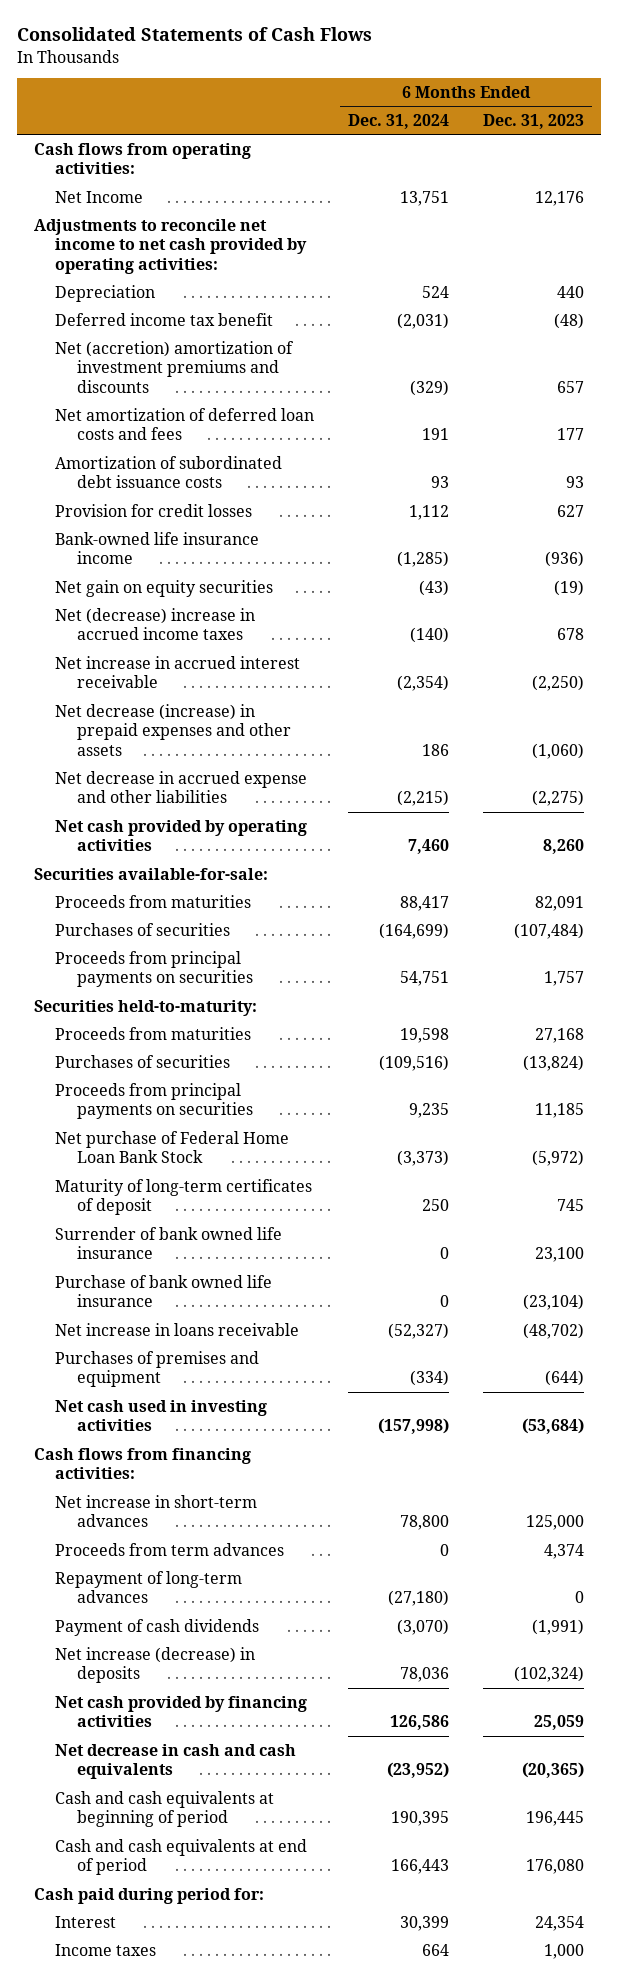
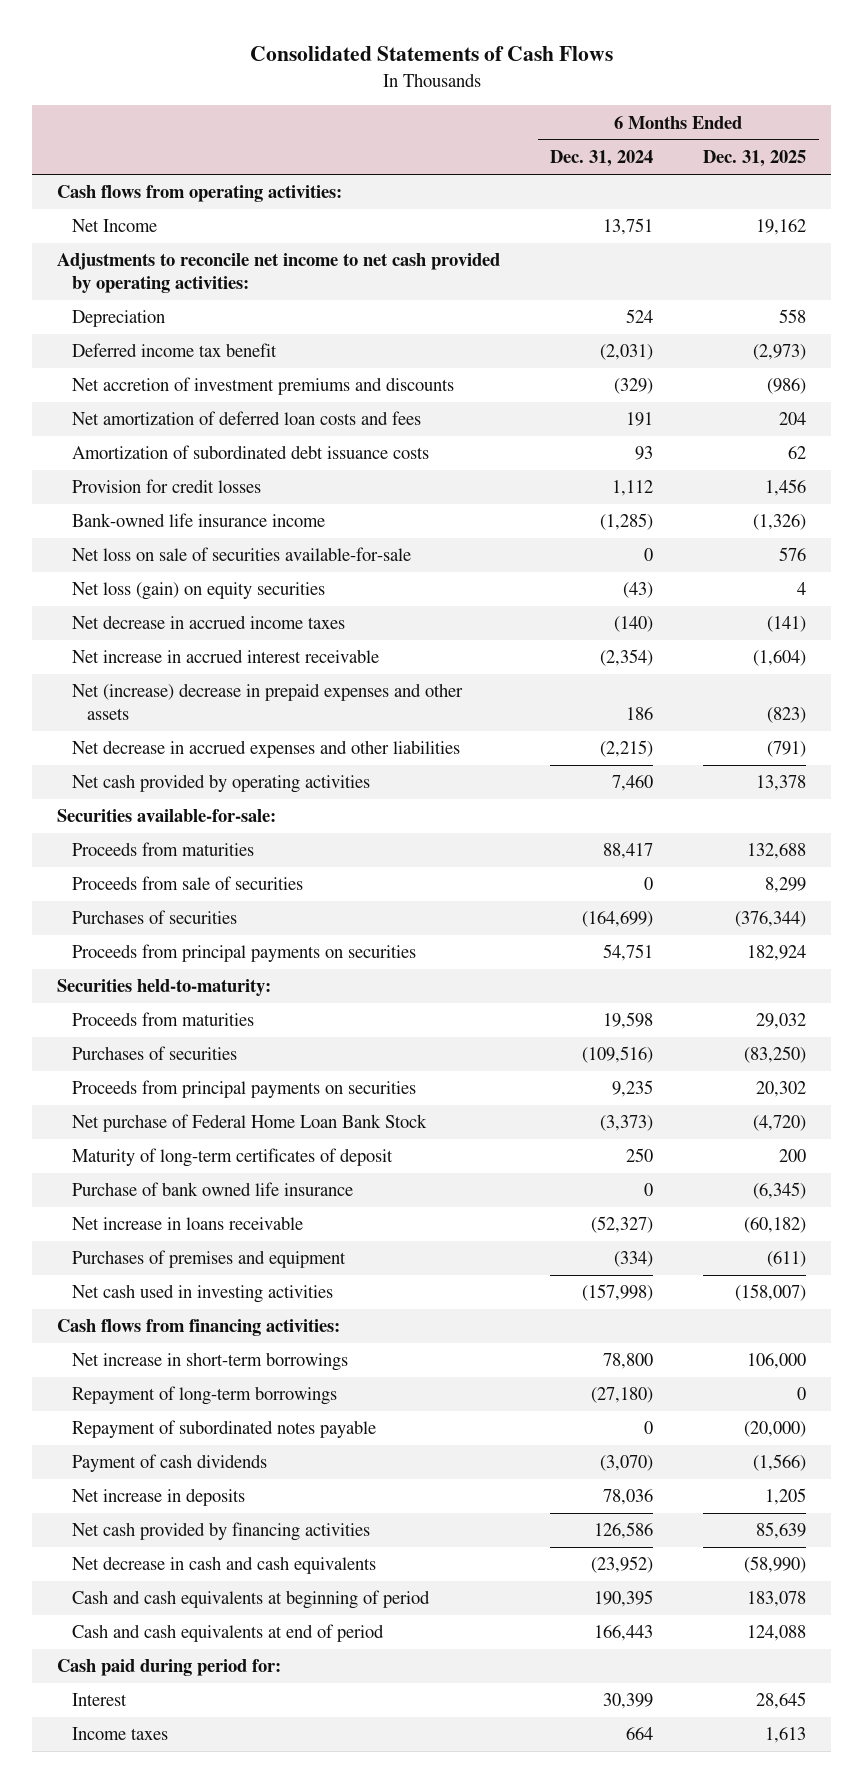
[482,114,584,130] Dec. 31, 2023 -> none
none -> [703,150,807,168] Dec. 31, 2025
[55,340,295,393] Net (accretion) amortization of investment premiums and discounts -> [72,377,455,396] Net accretion of investment premiums and discounts
none -> [72,547,412,562] Net loss on sale of securities available-for-sale
[55,579,274,597] Net gain on equity securities -> [72,582,326,601] Net loss (gain) on equity securities
[55,607,256,641] Net (decrease) increase in accrued income taxes -> [72,615,346,630] Net decrease in accrued income taxes
[55,703,292,756] Net decrease (increase) in prepaid expenses and other assets -> [72,683,464,720] Net (increase) decrease in prepaid expenses and other assets
[55,770,308,804] Net decrease in accrued expense and other liabilities -> [72,740,461,759] Net decrease in accrued expenses and other liabilities
none -> [72,876,304,891] Proceeds from sale of securities
[55,1226,283,1260] Surrender of bank owned life insurance -> none
[55,1542,285,1556] Proceeds from term advances -> none
[55,1494,258,1528] Net increase in short-term advances -> [72,1352,349,1372] Net increase in short-term borrowings
[55,1570,243,1604] Repayment of long-term advances -> [72,1386,338,1406] Repayment of long-term borrowings
none -> [72,1420,377,1439] Repayment of subordinated notes payable
[55,1646,256,1684] Net increase (decrease) in deposits -> [72,1488,246,1507] Net increase in deposits

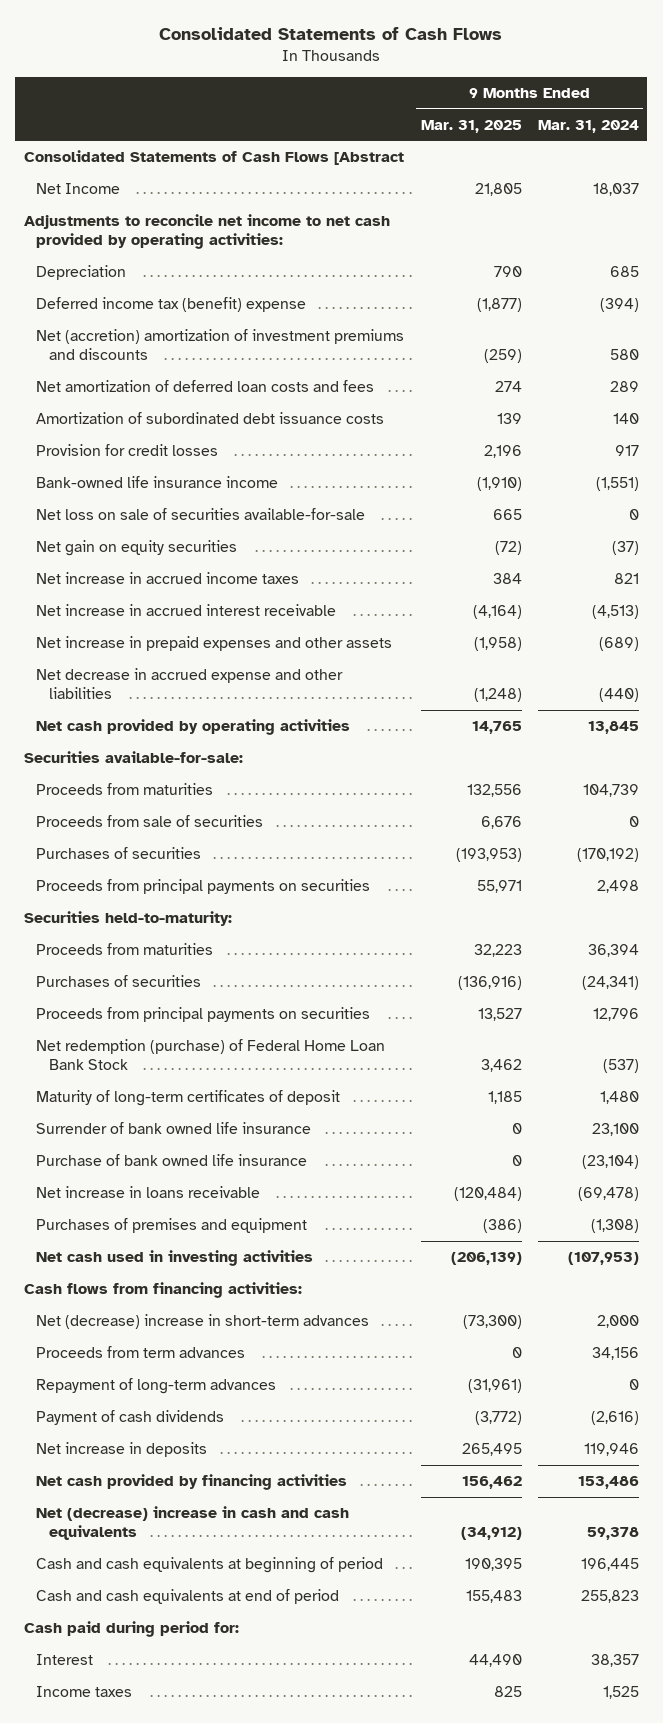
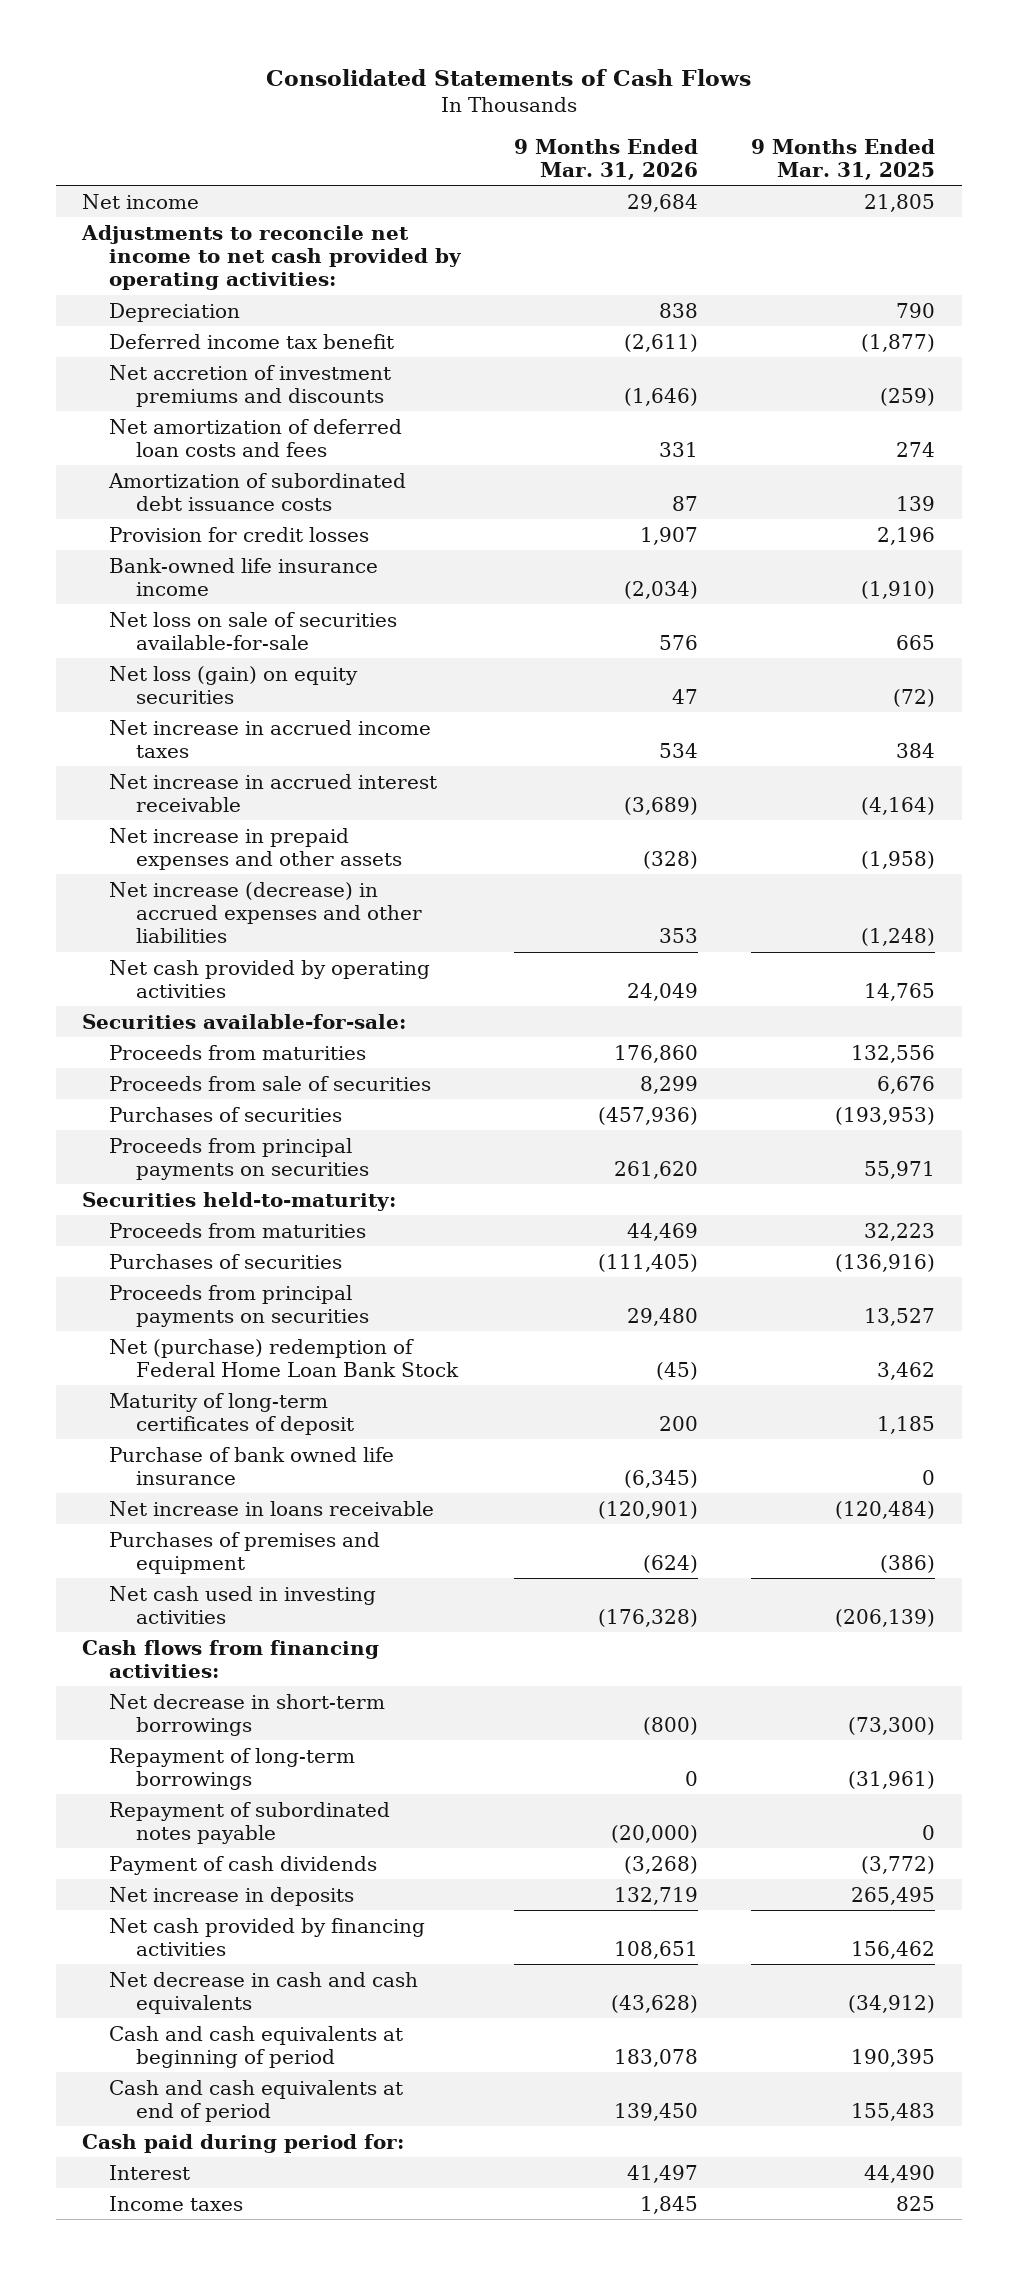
[538,119,640,133] Mar. 31, 2024 -> none
none -> [514,138,699,180] 9 Months Ended Mar. 31, 2026
[23,150,404,166] Consolidated Statements of Cash Flows [Abstract -> none
[36,183,121,195] Net Income -> [82,193,200,209] Net income
[36,297,307,313] Deferred income tax (benefit) expense -> [109,333,395,349] Deferred income tax benefit
[36,329,405,361] Net (accretion) amortization of investment premiums and discounts -> [109,364,392,407] Net accretion of investment premiums and discounts
[36,540,238,557] Net gain on equity securities -> [109,665,359,704] Net loss (gain) on equity securities
[36,668,344,700] Net decrease in accrued expense and other liabilities -> [109,881,423,944] Net increase (decrease) in accrued expenses and other liabilities
[36,1039,386,1071] Net redemption (purchase) of Federal Home Loan Bank Stock -> [109,1338,460,1377] Net (purchase) redemption of Federal Home Loan Bank Stock
[36,1122,312,1135] Surrender of bank owned life insurance -> none
[36,1346,246,1359] Proceeds from term advances -> none
[36,1314,370,1330] Net (decrease) increase in short-term advances -> [109,1693,386,1736] Net decrease in short-term borrowings
[36,1378,277,1395] Repayment of long-term advances -> [109,1747,356,1790] Repayment of long-term borrowings
none -> [109,1801,391,1844] Repayment of subordinated notes payable
[36,1506,350,1541] Net (decrease) increase in cash and cash equivalents -> [109,1971,419,2014] Net decrease in cash and cash equivalents

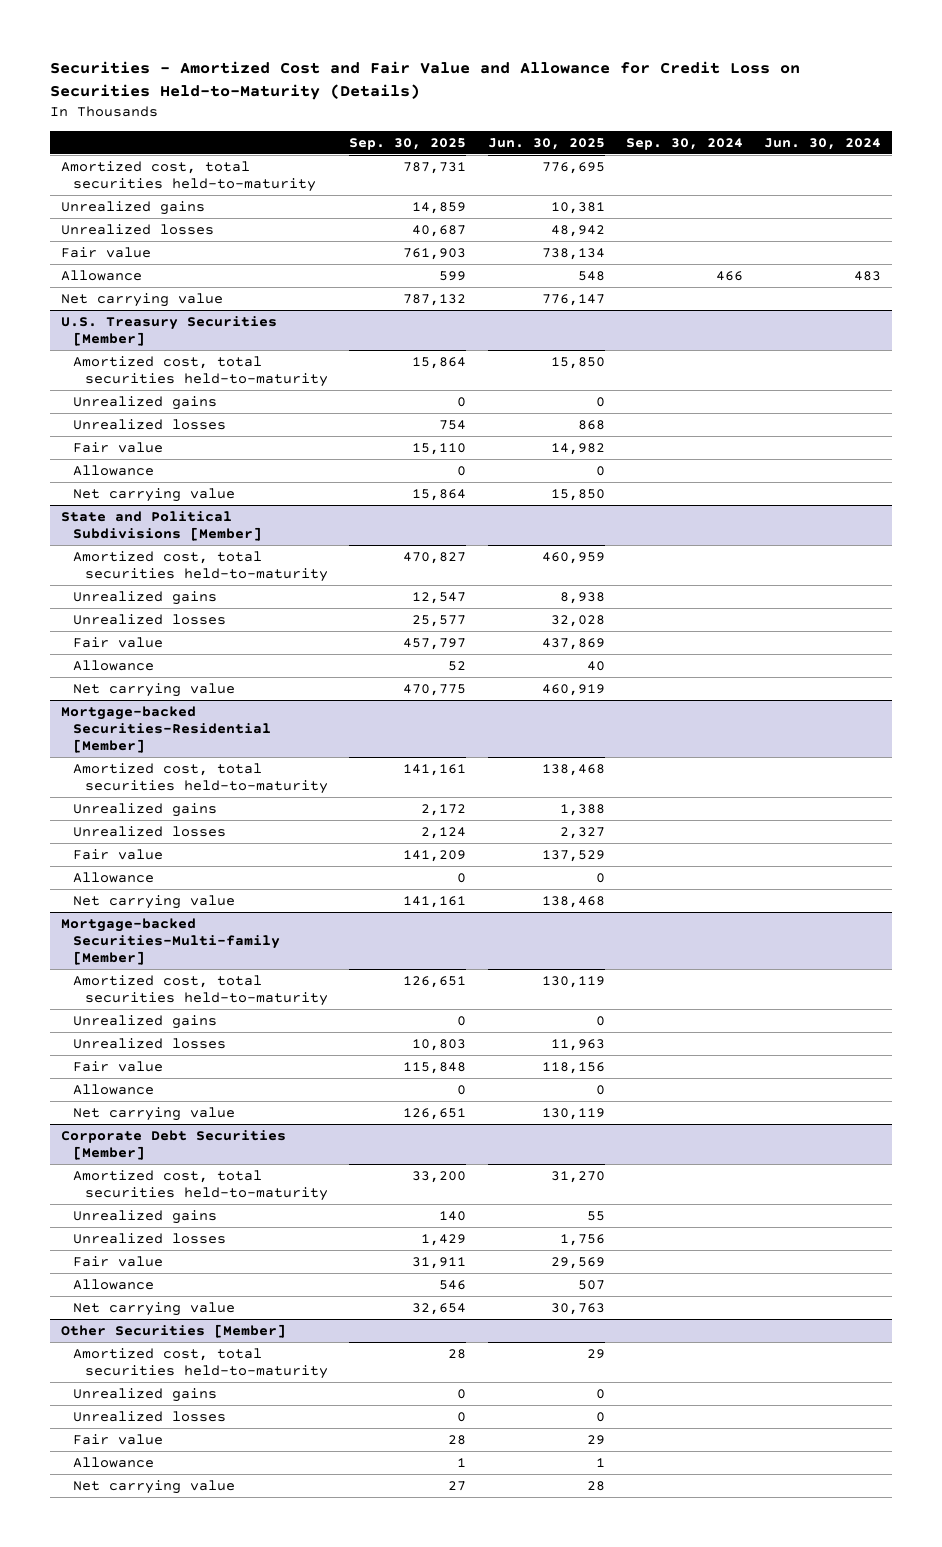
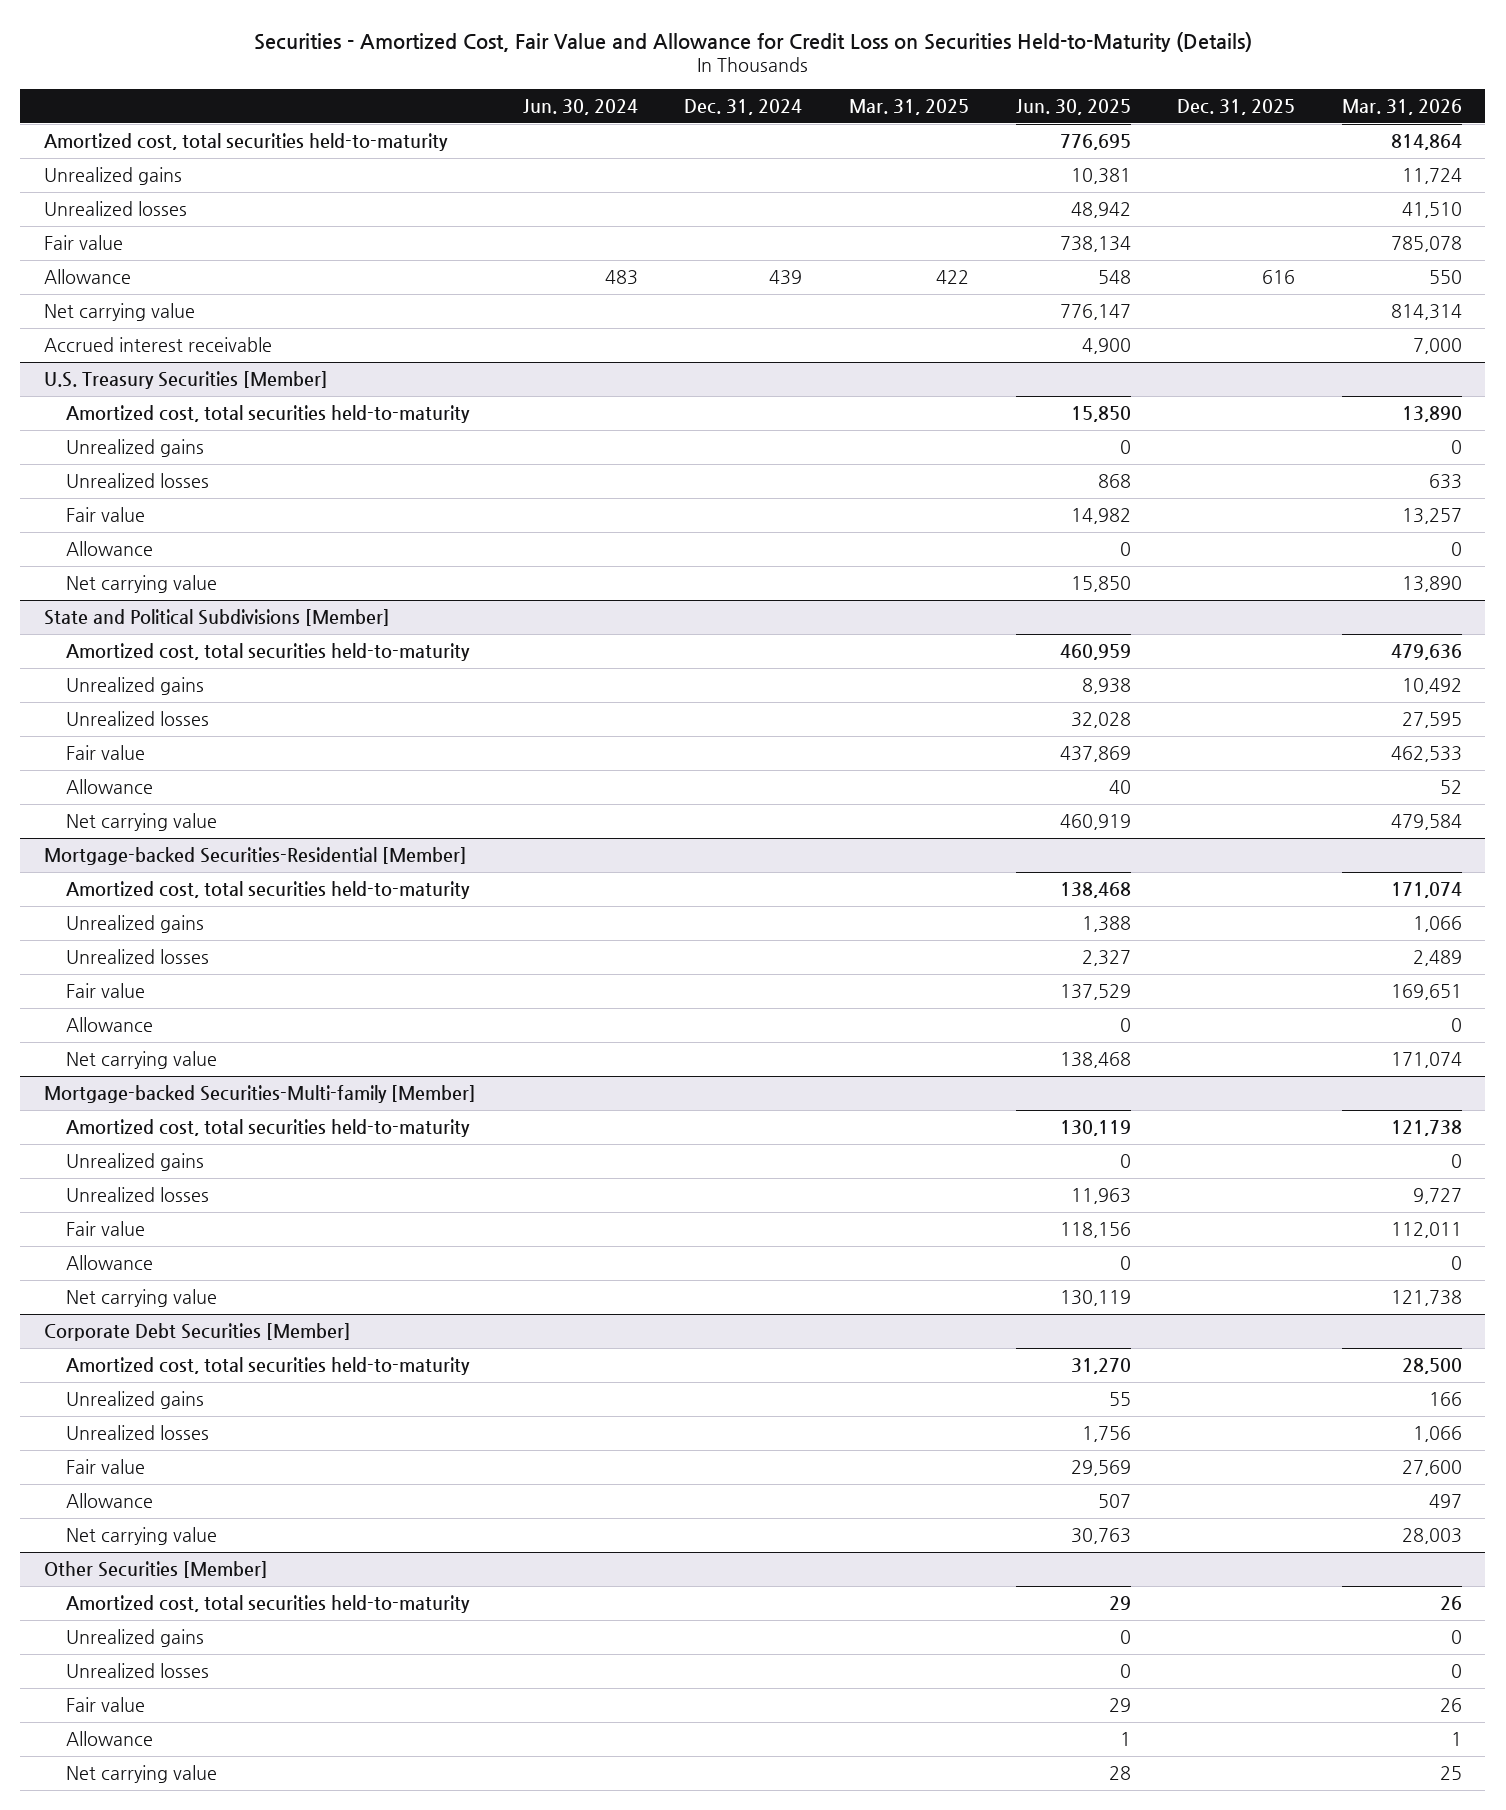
[50,61,801,101] Securities - Amortized Cost and Fair Value and Allowance for Credit Loss on Securities Held-to-Maturity (Details) -> [253,31,1252,52] Securities - Amortized Cost, Fair Value and Allowance for Credit Loss on Securities Held-to-Maturity (Details)
[349,137,467,150] Sep. 30, 2025 -> none
[625,137,743,150] Sep. 30, 2024 -> none
none -> [684,98,803,115] Dec. 31, 2024
none -> [848,98,969,115] Mar. 31, 2025
none -> [1177,98,1296,115] Dec. 31, 2025
none -> [1342,98,1463,115] Mar. 31, 2026
none -> [43,337,272,353] Accrued interest receivable

